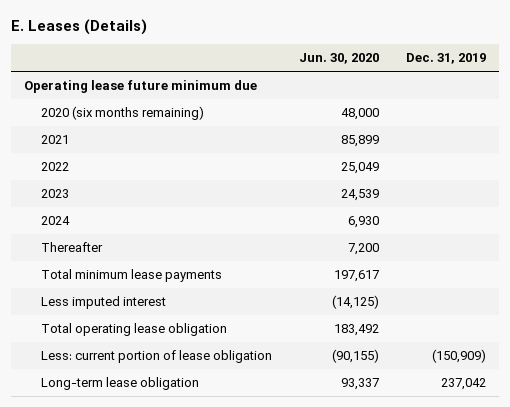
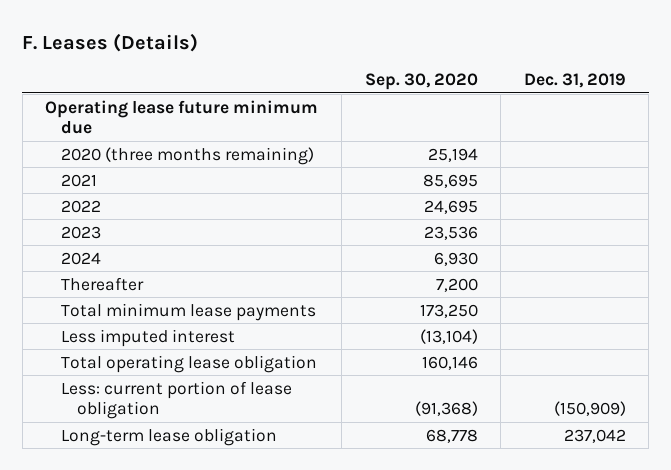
[10,19,147,36] E. Leases (Details) -> [22,33,199,53] F. Leases (Details)
[299,53,380,65] Jun. 30, 2020 -> none
none -> [364,73,478,91] Sep. 30, 2020
[41,106,205,121] 2020 (six months remaining) -> [61,146,315,165] 2020 (three months remaining)

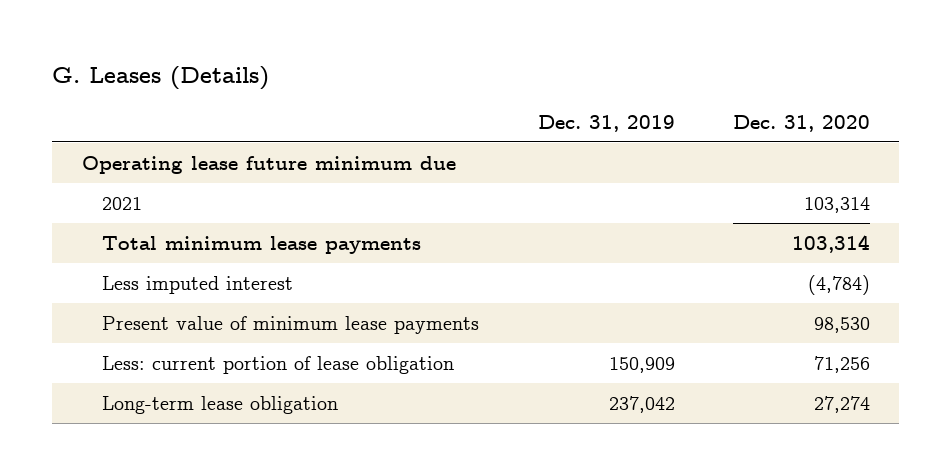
[22,33,199,53] F. Leases (Details) -> [52,65,270,90] G. Leases (Details)
[364,73,478,91] Sep. 30, 2020 -> none
none -> [733,114,871,132] Dec. 31, 2020
[61,146,315,165] 2020 (three months remaining) -> none
[61,199,102,213] 2022 -> none
[61,225,102,239] 2023 -> none
[61,251,102,265] 2024 -> none
[61,276,145,291] Thereafter -> none
[61,354,318,373] Total operating lease obligation -> [101,315,479,334] Present value of minimum lease payments
[553,400,626,416] (150,909) -> [608,356,675,373] 150,909

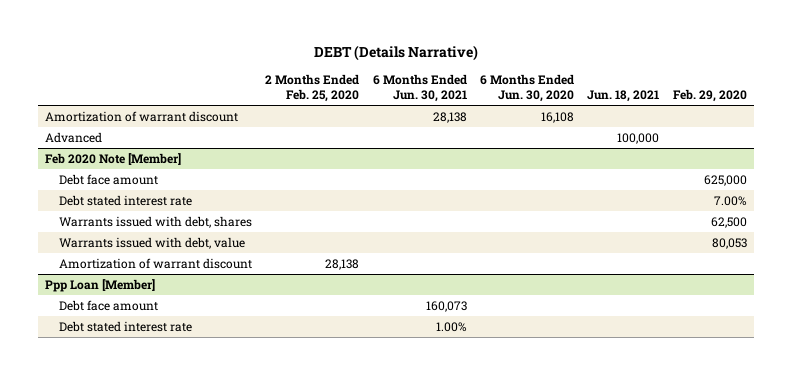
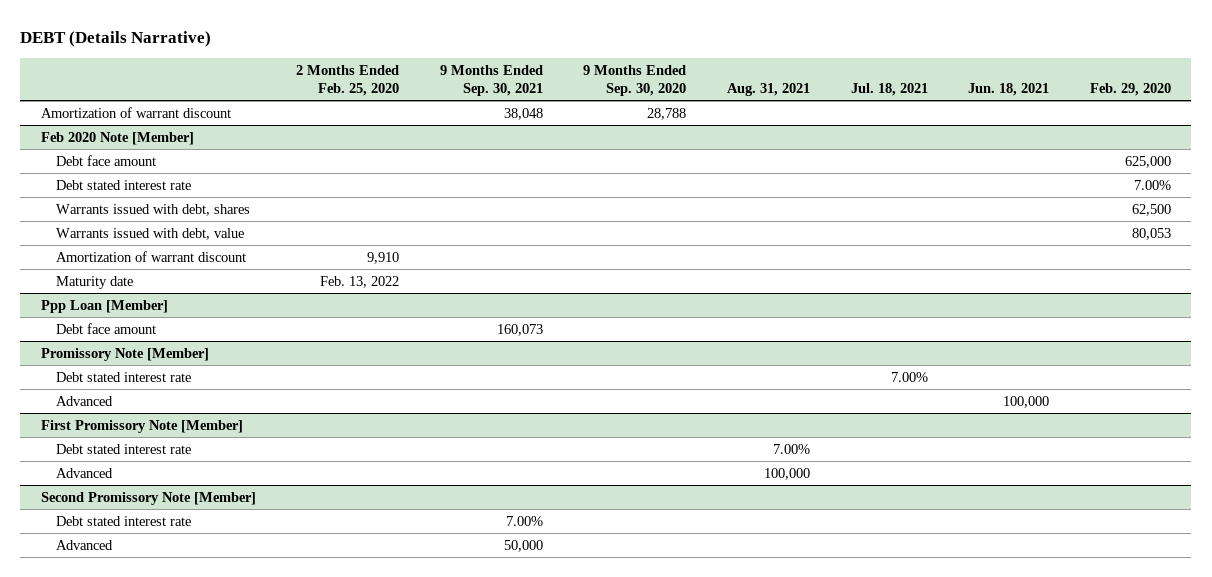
[372,73,467,103] 6 Months Ended Jun. 30, 2021 -> none
[480,73,575,103] 6 Months Ended Jun. 30, 2020 -> none
none -> [439,64,543,97] 9 Months Ended Sep. 30, 2021
none -> [583,64,687,97] 9 Months Ended Sep. 30, 2020
none -> [727,83,811,97] Aug. 31, 2021
none -> [850,83,928,97] Jul. 18, 2021
[44,131,102,143] Advanced -> none
[325,258,360,270] 28,138 -> [367,251,400,264] 9,910
none -> [56,275,134,289] Maturity date
[58,320,192,332] Debt stated interest rate -> none
none -> [40,347,209,361] Promissory Note [Member]
none -> [56,371,192,382] Debt stated interest rate
none -> [56,395,114,406] Advanced
none -> [40,419,243,433] First Promissory Note [Member]
none -> [56,443,192,454] Debt stated interest rate
none -> [56,467,114,478] Advanced
none -> [40,491,256,505] Second Promissory Note [Member]
none -> [56,515,192,526] Debt stated interest rate
none -> [56,539,114,550] Advanced

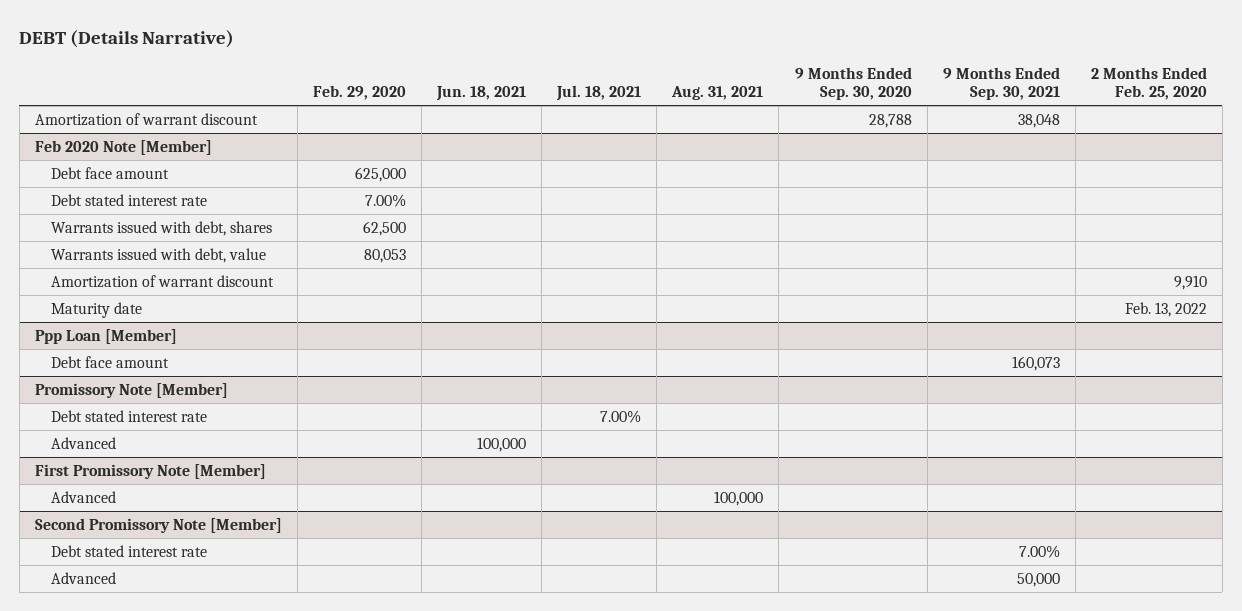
[56,443,192,454] Debt stated interest rate -> none

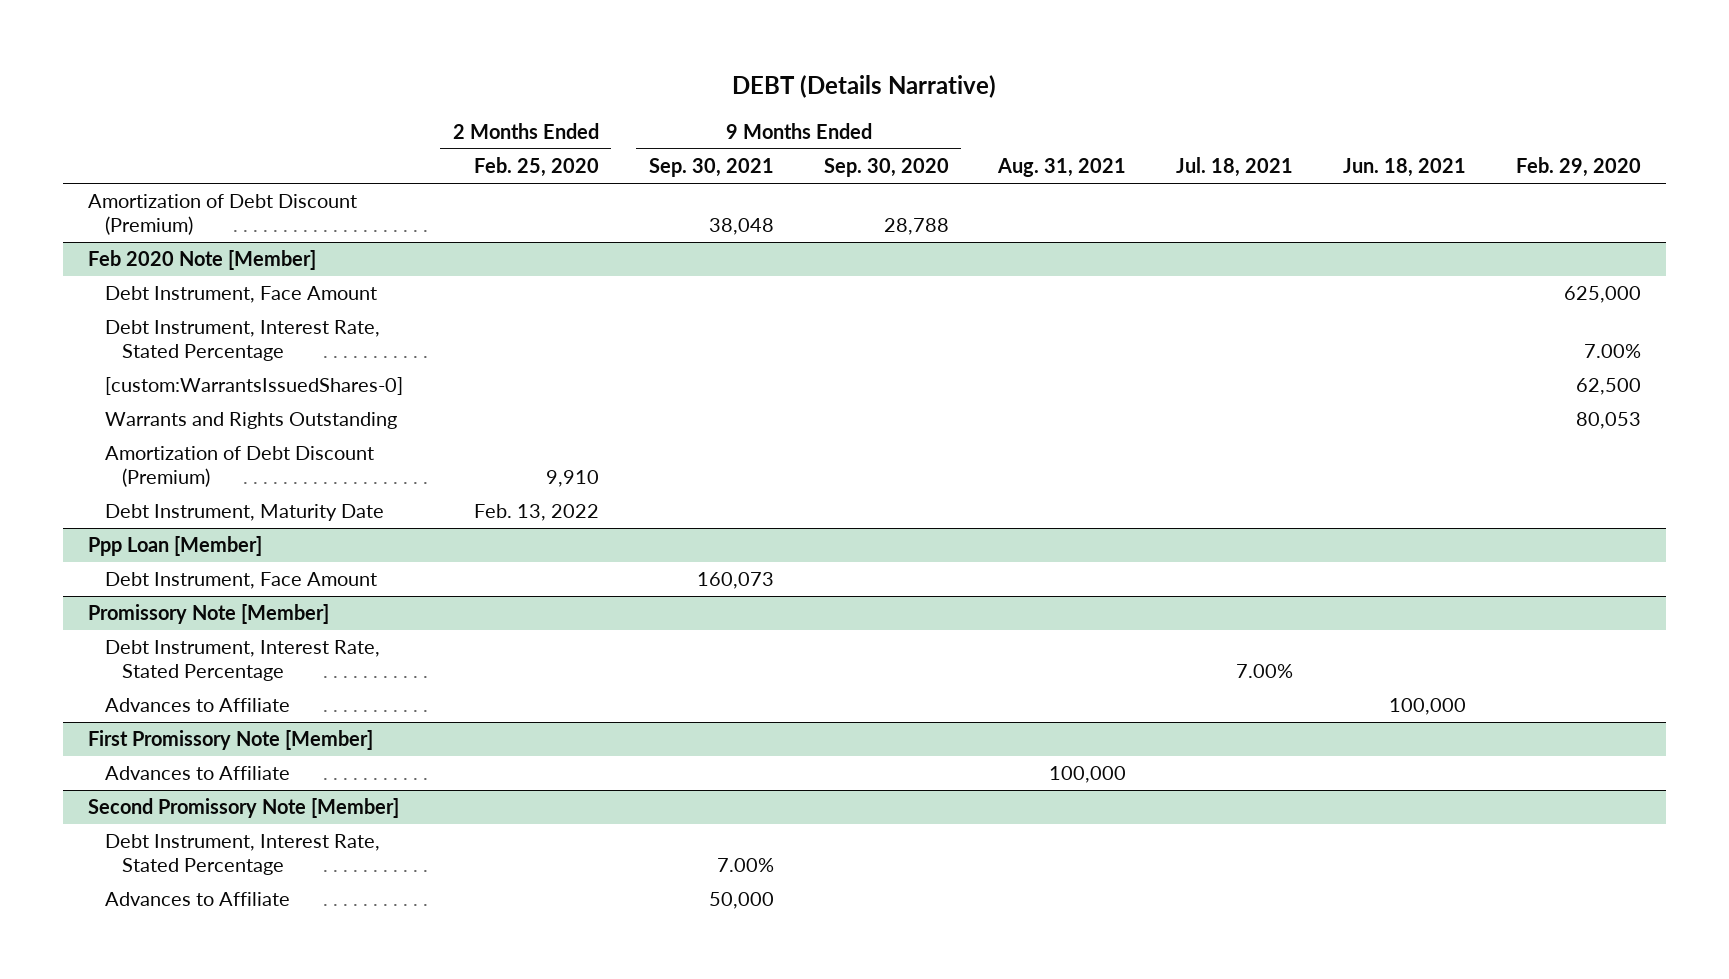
[34,112,258,126] Amortization of warrant discount -> [87,194,357,235] Amortization of Debt Discount (Premium)
[51,166,170,179] Debt face amount -> [105,286,378,304] Debt Instrument, Face Amount
[51,193,208,206] Debt stated interest rate -> [105,320,381,361] Debt Instrument, Interest Rate, Stated Percentage
[51,220,273,236] Warrants issued with debt, shares -> [105,377,404,396] [custom:WarrantsIssuedShares-0]
[51,247,267,263] Warrants issued with debt, value -> [105,412,398,430] Warrants and Rights Outstanding
[51,274,275,288] Amortization of warrant discount -> [105,446,375,487] Amortization of Debt Discount (Premium)
[51,301,143,318] Maturity date -> [105,504,385,522] Debt Instrument, Maturity Date
[51,355,170,368] Debt face amount -> [105,572,378,590] Debt Instrument, Face Amount
[51,409,208,422] Debt stated interest rate -> [105,640,381,681] Debt Instrument, Interest Rate, Stated Percentage
[51,436,117,449] Advanced -> [105,698,291,713] Advances to Affiliate
[51,490,117,503] Advanced -> [105,766,291,781] Advances to Affiliate
[51,544,208,557] Debt stated interest rate -> [105,834,381,875] Debt Instrument, Interest Rate, Stated Percentage
[51,571,117,584] Advanced -> [105,892,291,907] Advances to Affiliate

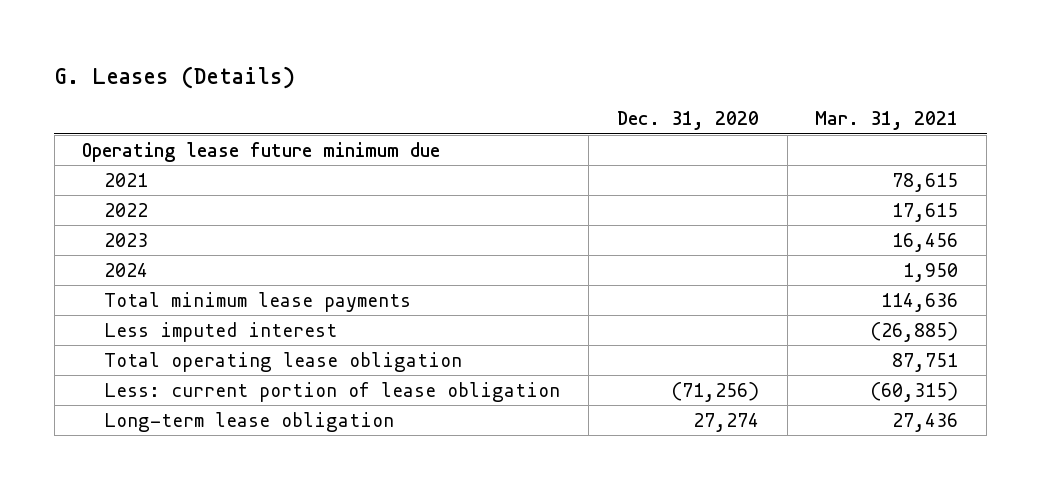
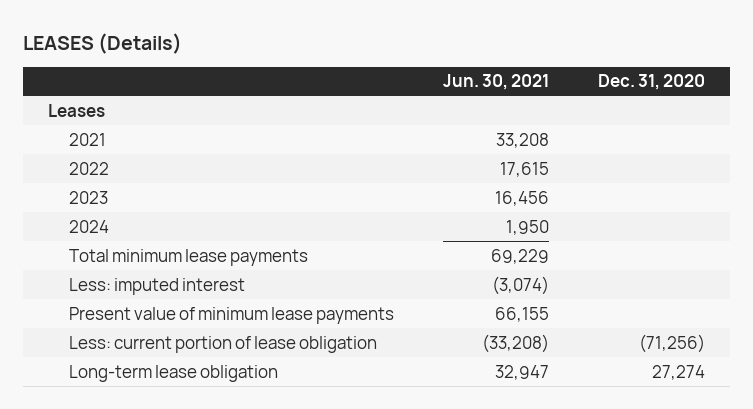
[54,66,296,90] G. Leases (Details) -> [23,32,183,54] LEASES (Details)
[815,111,959,131] Mar. 31, 2021 -> none
none -> [442,74,549,91] Jun. 30, 2021
[82,141,441,162] Operating lease future minimum due -> none
none -> [48,103,106,117] Leases
[104,321,338,342] Less imputed interest -> [68,277,245,295] Less: imputed interest
[104,351,463,372] Total operating lease obligation -> [68,306,394,324] Present value of minimum lease payments

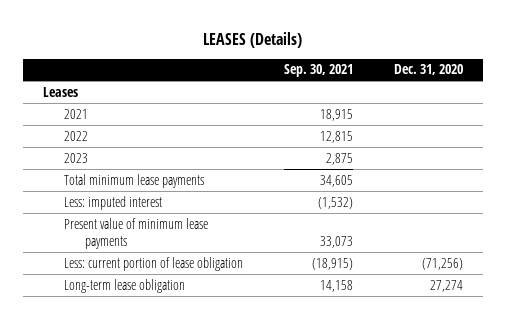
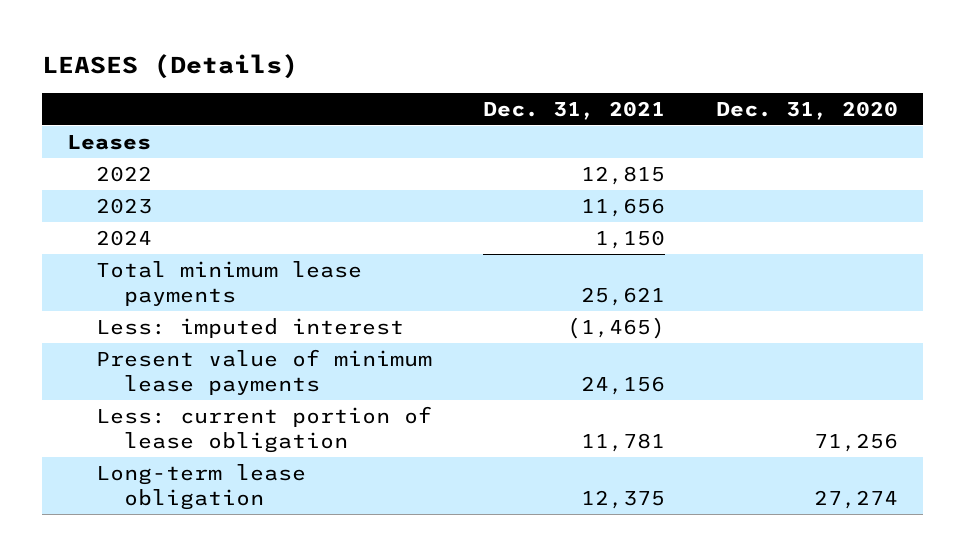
[283,64,353,78] Sep. 30, 2021 -> none
none -> [482,100,665,120] Dec. 31, 2021
[64,108,89,119] 2021 -> none
none -> [95,230,152,247] 2024
[421,257,463,270] (71,256) -> [813,433,898,453] 71,256

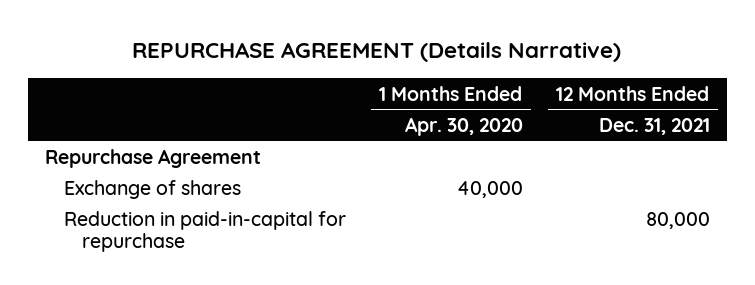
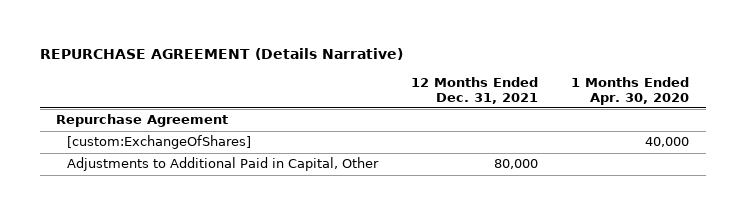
[63,179,241,199] Exchange of shares -> [66,135,251,150] [custom:ExchangeOfShares]
[63,210,346,253] Reduction in paid-in-capital for repurchase -> [66,157,379,172] Adjustments to Additional Paid in Capital, Other

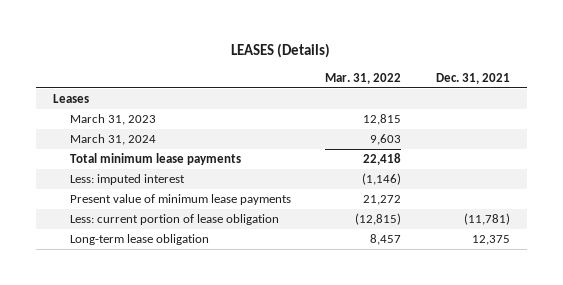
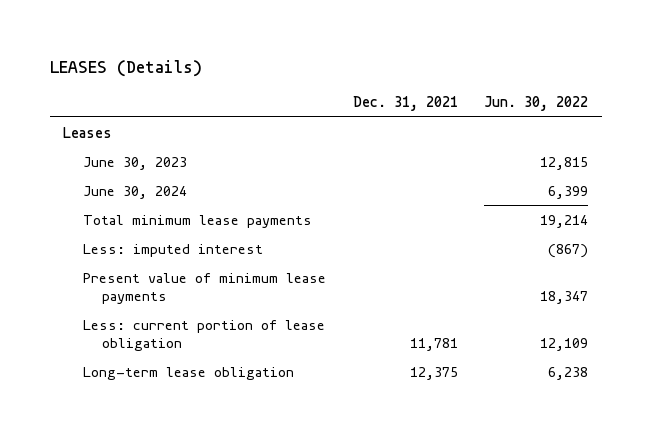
[325,72,402,84] Mar. 31, 2022 -> none
none -> [484,96,589,112] Jun. 30, 2022
[69,113,156,125] March 31, 2023 -> [82,156,187,170] June 30, 2023
[69,133,156,145] March 31, 2024 -> [82,185,187,199] June 30, 2024
[463,212,510,225] (11,781) -> [409,337,458,351] 11,781

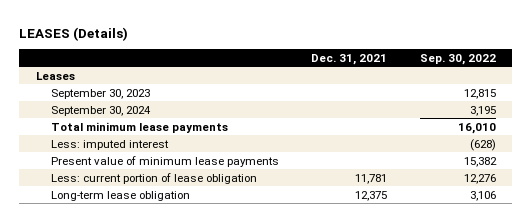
[484,96,589,112] Jun. 30, 2022 -> none
none -> [420,53,497,65] Sep. 30, 2022
[82,156,187,170] June 30, 2023 -> [50,88,150,99] September 30, 2023
[82,185,187,199] June 30, 2024 -> [50,105,151,116] September 30, 2024

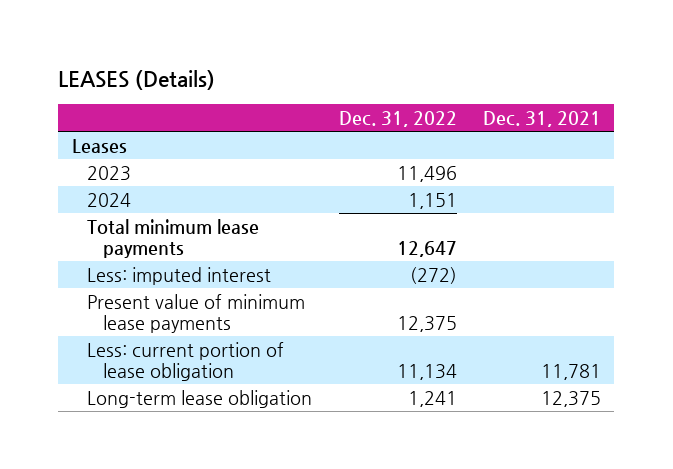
[420,53,497,65] Sep. 30, 2022 -> none
none -> [338,110,457,127] Dec. 31, 2022
[50,105,151,116] September 30, 2024 -> none
none -> [87,165,132,181] 2023
[50,88,150,99] September 30, 2023 -> [87,192,132,207] 2024

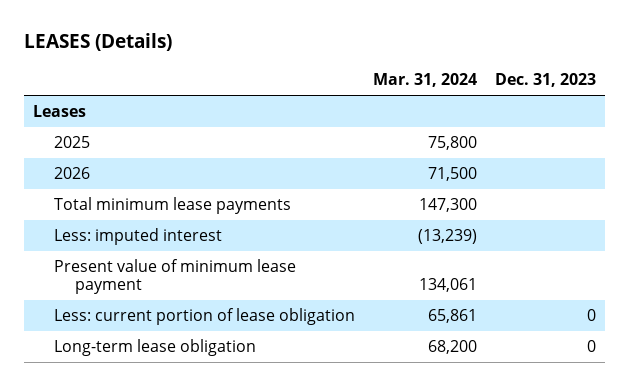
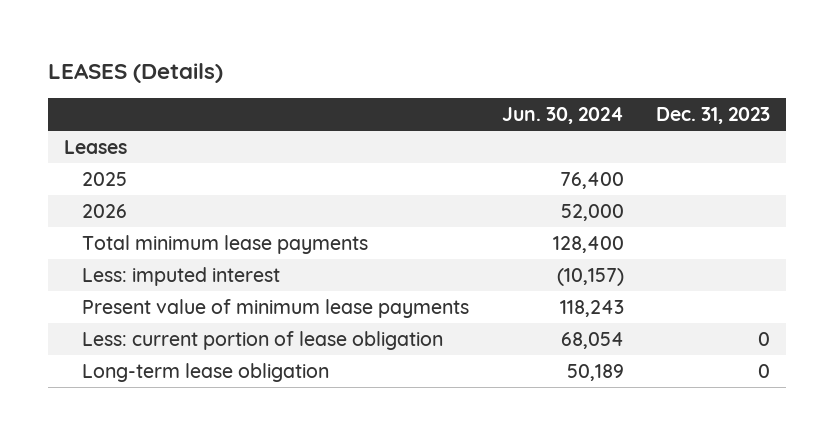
[372,73,477,88] Mar. 31, 2024 -> none
none -> [501,107,624,125] Jun. 30, 2024
[54,259,297,295] Present value of minimum lease payment -> [82,298,470,318] Present value of minimum lease payments

